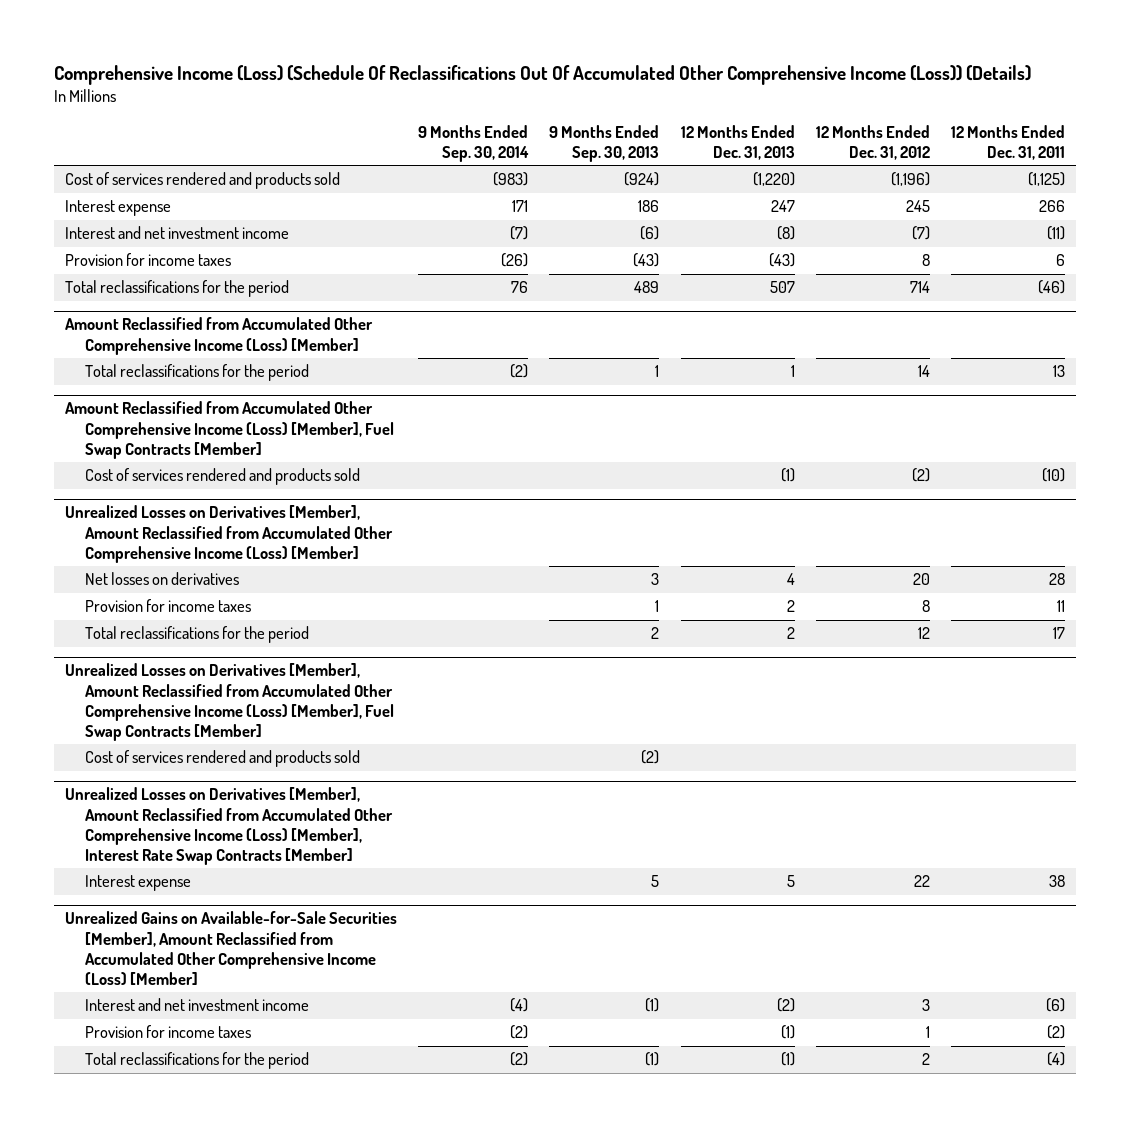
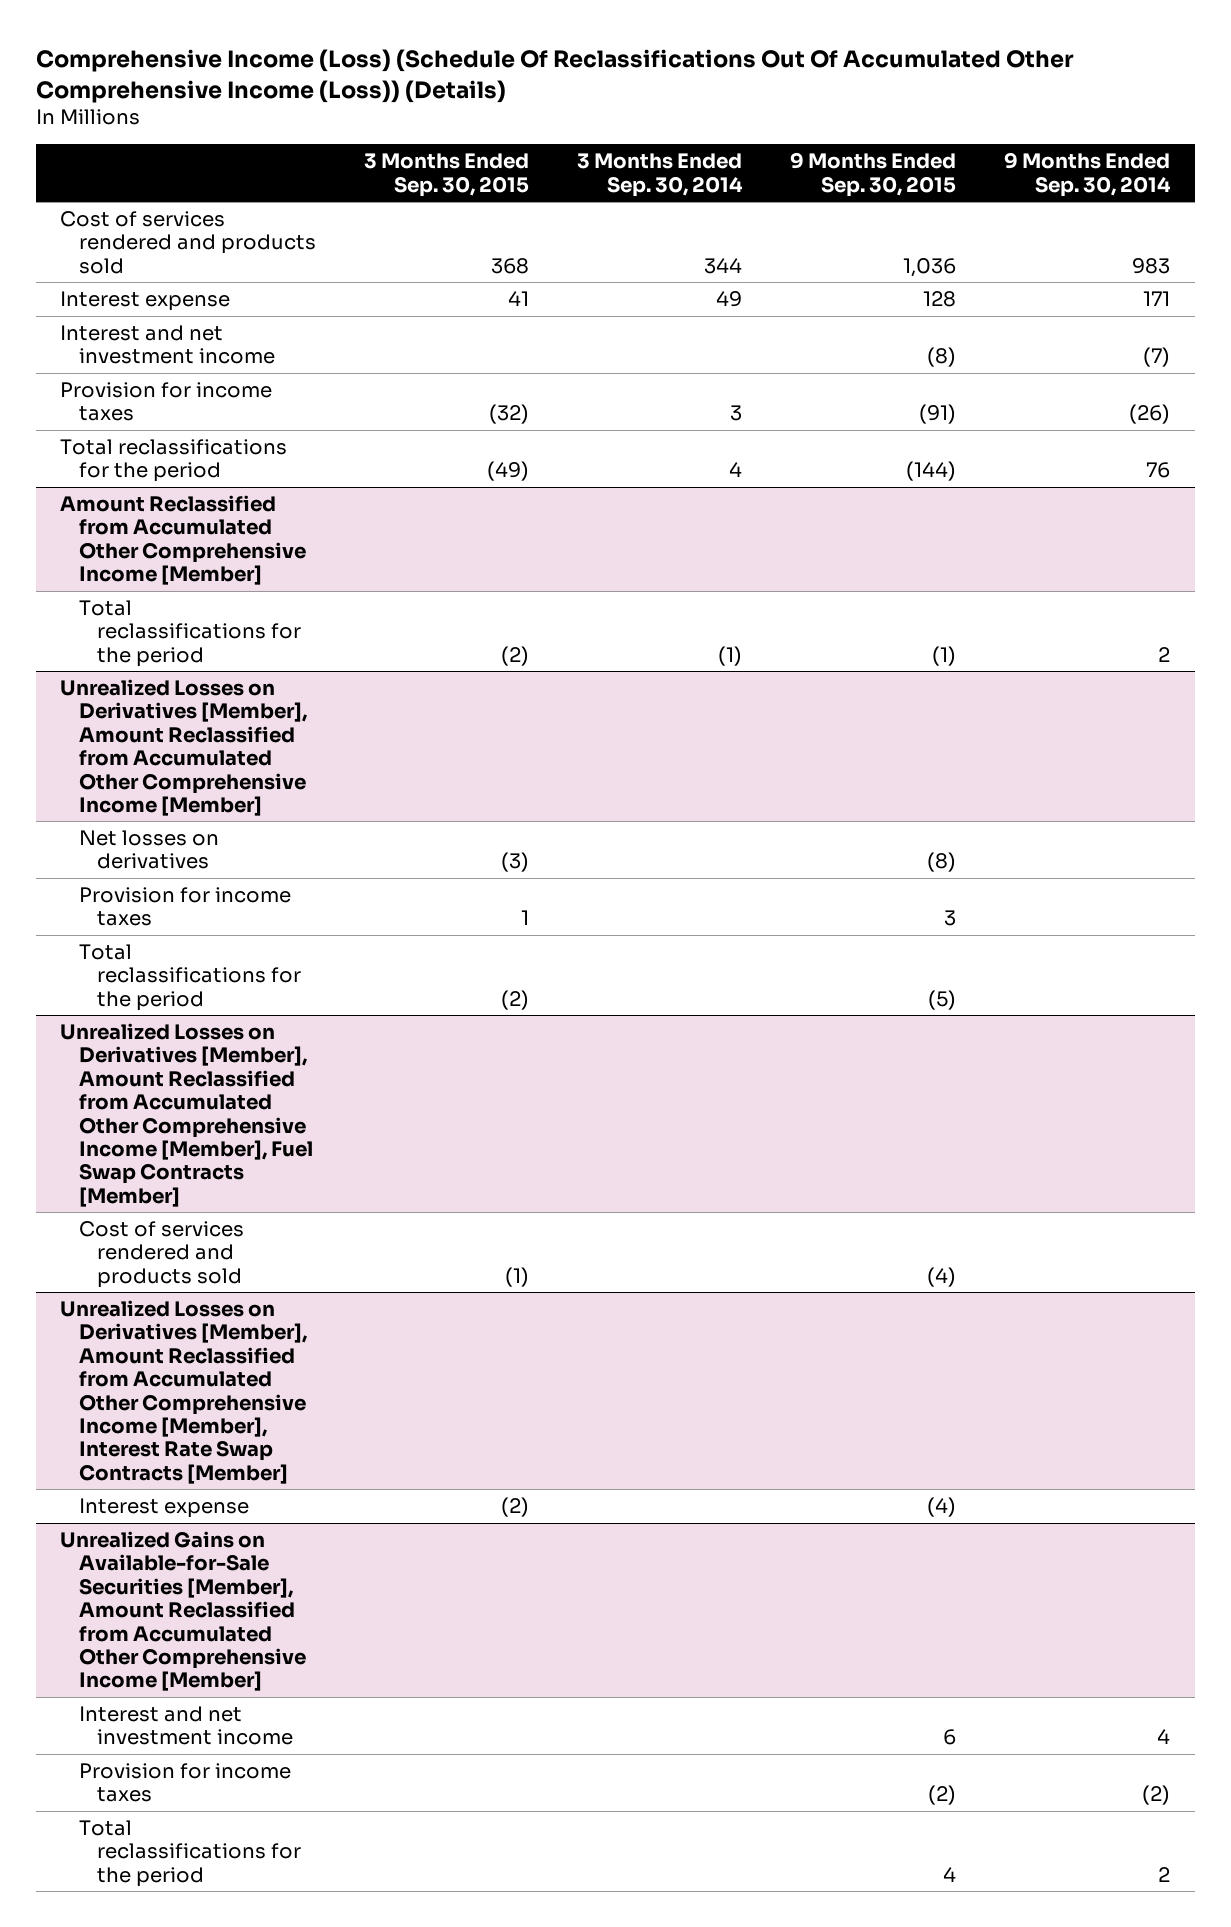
[549,124,660,162] 9 Months Ended Sep. 30, 2013 -> none
[680,124,795,160] 12 Months Ended Dec. 31, 2013 -> none
[815,124,930,160] 12 Months Ended Dec. 31, 2012 -> none
[951,124,1066,160] 12 Months Ended Dec. 31, 2011 -> none
none -> [363,153,529,197] 3 Months Ended Sep. 30, 2015
none -> [577,153,744,197] 3 Months Ended Sep. 30, 2014
none -> [790,152,957,197] 9 Months Ended Sep. 30, 2015
[493,172,529,187] (983) -> [1132,257,1171,274] 983
[64,401,394,459] Amount Reclassified from Accumulated Other Comprehensive Income (Loss) [Member], Fuel Swap Contracts [Member] -> none
[84,468,360,486] Cost of services rendered and products sold -> none
[64,317,373,355] Amount Reclassified from Accumulated Other Comprehensive Income (Loss) [Member] -> [60,495,306,586] Amount Reclassified from Accumulated Other Comprehensive Income [Member]
[510,364,529,379] (2) -> [1158,646,1171,662] 2
[64,505,393,563] Unrealized Losses on Derivatives [Member], Amount Reclassified from Accumulated Other Comprehensive Income (Loss) [Member] -> [60,679,307,816] Unrealized Losses on Derivatives [Member], Amount Reclassified from Accumulated Other Comprehensive Income [Member]
[64,663,394,742] Unrealized Losses on Derivatives [Member], Amount Reclassified from Accumulated Other Comprehensive Income (Loss) [Member], Fuel Swap Contracts [Member] -> [60,1023,313,1207] Unrealized Losses on Derivatives [Member], Amount Reclassified from Accumulated Other Comprehensive Income [Member], Fuel Swap Contracts [Member]
[64,787,393,866] Unrealized Losses on Derivatives [Member], Amount Reclassified from Accumulated Other Comprehensive Income (Loss) [Member], Interest Rate Swap Contracts [Member] -> [60,1300,307,1484] Unrealized Losses on Derivatives [Member], Amount Reclassified from Accumulated Other Comprehensive Income [Member], Interest Rate Swap Contracts [Member]
[64,911,397,986] Unrealized Gains on Available-for-Sale Securities [Member], Amount Reclassified from Accumulated Other Comprehensive Income (Loss) [Member] -> [60,1531,306,1692] Unrealized Gains on Available-for-Sale Securities [Member], Amount Reclassified from Accumulated Other Comprehensive Income [Member]
[510,998,529,1013] (4) -> [1157,1729,1171,1745] 4
[510,1052,529,1067] (2) -> [1158,1866,1171,1882] 2

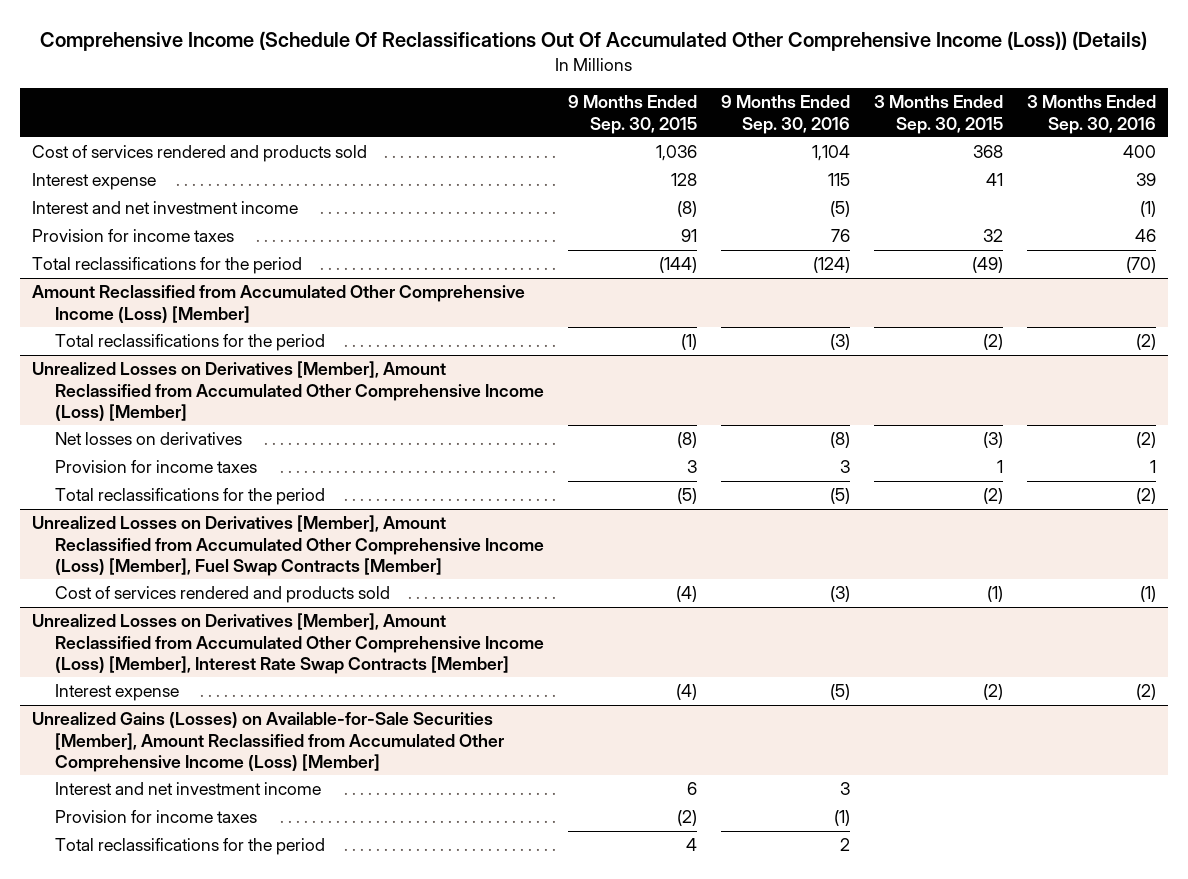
[36,49,1075,103] Comprehensive Income (Loss) (Schedule Of Reclassifications Out Of Accumulated Other Comprehensive Income (Loss)) (Details) -> [40,31,1148,52] Comprehensive Income (Schedule Of Reclassifications Out Of Accumulated Other Comprehensive Income (Loss)) (Details)
[577,153,744,197] 3 Months Ended Sep. 30, 2014 -> none
[1004,152,1172,197] 9 Months Ended Sep. 30, 2014 -> none
none -> [720,95,850,134] 9 Months Ended Sep. 30, 2016
none -> [1027,95,1157,134] 3 Months Ended Sep. 30, 2016
[488,404,529,425] (32) -> [983,229,1004,243] 32
[919,404,957,425] (91) -> [680,229,697,243] 91
[60,495,306,586] Amount Reclassified from Accumulated Other Comprehensive Income [Member] -> [32,285,526,323] Amount Reclassified from Accumulated Other Comprehensive Income (Loss) [Member]
[60,679,307,816] Unrealized Losses on Derivatives [Member], Amount Reclassified from Accumulated Other Comprehensive Income [Member] -> [32,361,544,421] Unrealized Losses on Derivatives [Member], Amount Reclassified from Accumulated Other Comprehensive Income (Loss) [Member]
[60,1023,313,1207] Unrealized Losses on Derivatives [Member], Amount Reclassified from Accumulated Other Comprehensive Income [Member], Fuel Swap Contracts [Member] -> [32,515,544,576] Unrealized Losses on Derivatives [Member], Amount Reclassified from Accumulated Other Comprehensive Income (Loss) [Member], Fuel Swap Contracts [Member]
[60,1300,307,1484] Unrealized Losses on Derivatives [Member], Amount Reclassified from Accumulated Other Comprehensive Income [Member], Interest Rate Swap Contracts [Member] -> [32,613,544,674] Unrealized Losses on Derivatives [Member], Amount Reclassified from Accumulated Other Comprehensive Income (Loss) [Member], Interest Rate Swap Contracts [Member]
[60,1531,306,1692] Unrealized Gains on Available-for-Sale Securities [Member], Amount Reclassified from Accumulated Other Comprehensive Income [Member] -> [32,712,504,772] Unrealized Gains (Losses) on Available-for-Sale Securities [Member], Amount Reclassified from Accumulated Other Comprehensive Income (Loss) [Member]

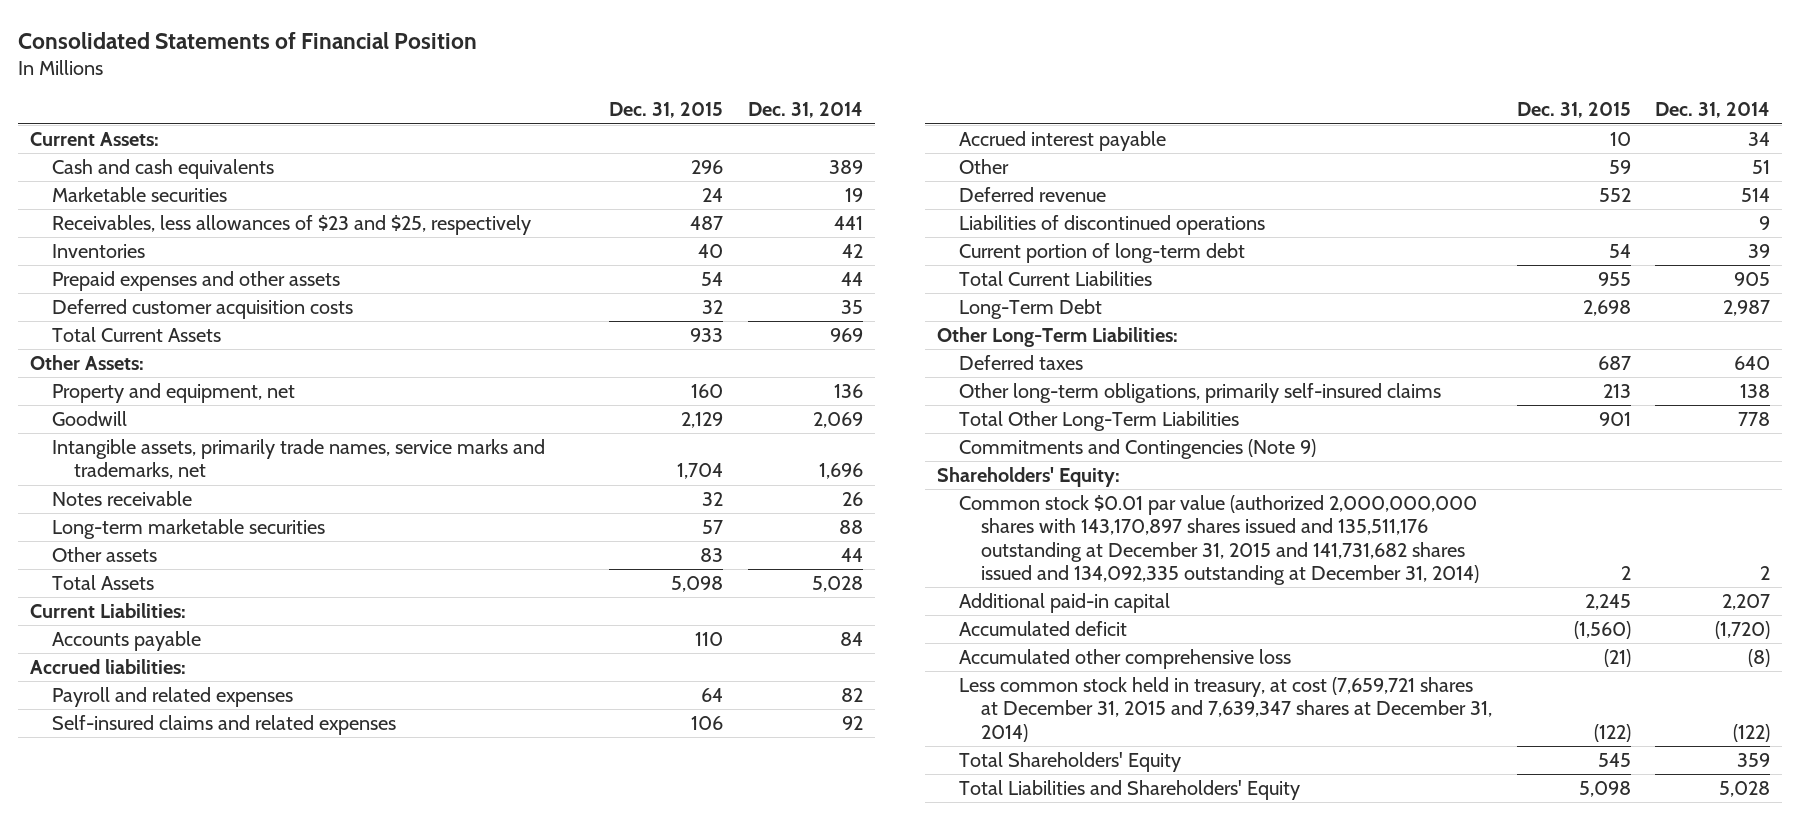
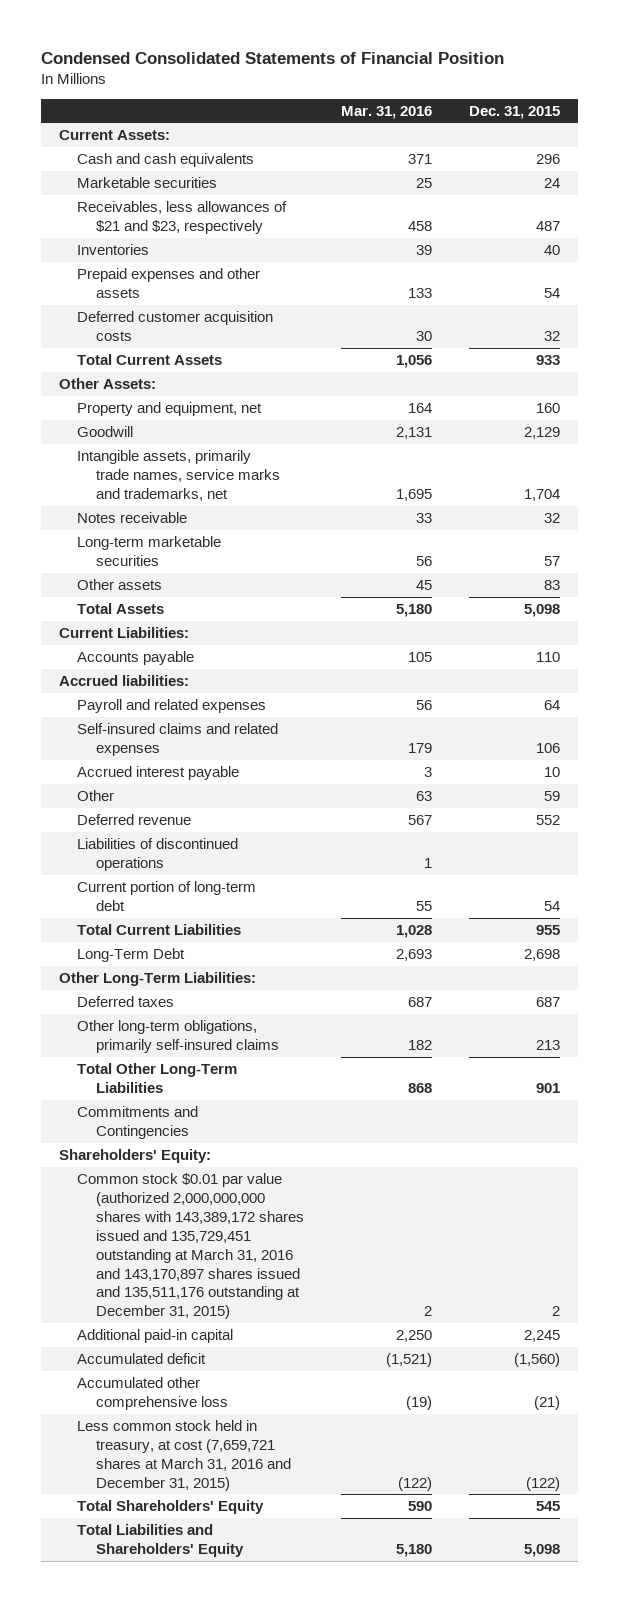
[17,31,477,49] Consolidated Statements of Financial Position -> [40,51,504,64] Condensed Consolidated Statements of Financial Position
[747,102,863,119] Dec. 31, 2014 -> none
none -> [340,105,432,119] Mar. 31, 2016
[51,215,531,236] Receivables, less allowances of $23 and $25, respectively -> [77,201,288,234] Receivables, less allowances of $21 and $23, respectively
[959,439,1317,460] Commitments and Contingencies (Note 9) -> [77,1106,199,1139] Commitments and Contingencies
[959,495,1480,586] Common stock $0.01 par value (authorized 2,000,000,000 shares with 143,170,897 shares issued and 135,511,176 outstanding at December 31, 2015 and 141,731,682 shares issued and 134,092,335 outstanding at December 31, 2014) -> [77,1173,304,1320] Common stock $0.01 par value (authorized 2,000,000,000 shares with 143,389,172 shares issued and 135,729,451 outstanding at March 31, 2016 and 143,170,897 shares issued and 135,511,176 outstanding at December 31, 2015)
[959,677,1493,742] Less common stock held in treasury, at cost (7,659,721 shares at December 31, 2015 and 7,639,347 shares at December 31, 2014) -> [77,1420,291,1491] Less common stock held in treasury, at cost (7,659,721 shares at March 31, 2016 and December 31, 2015)

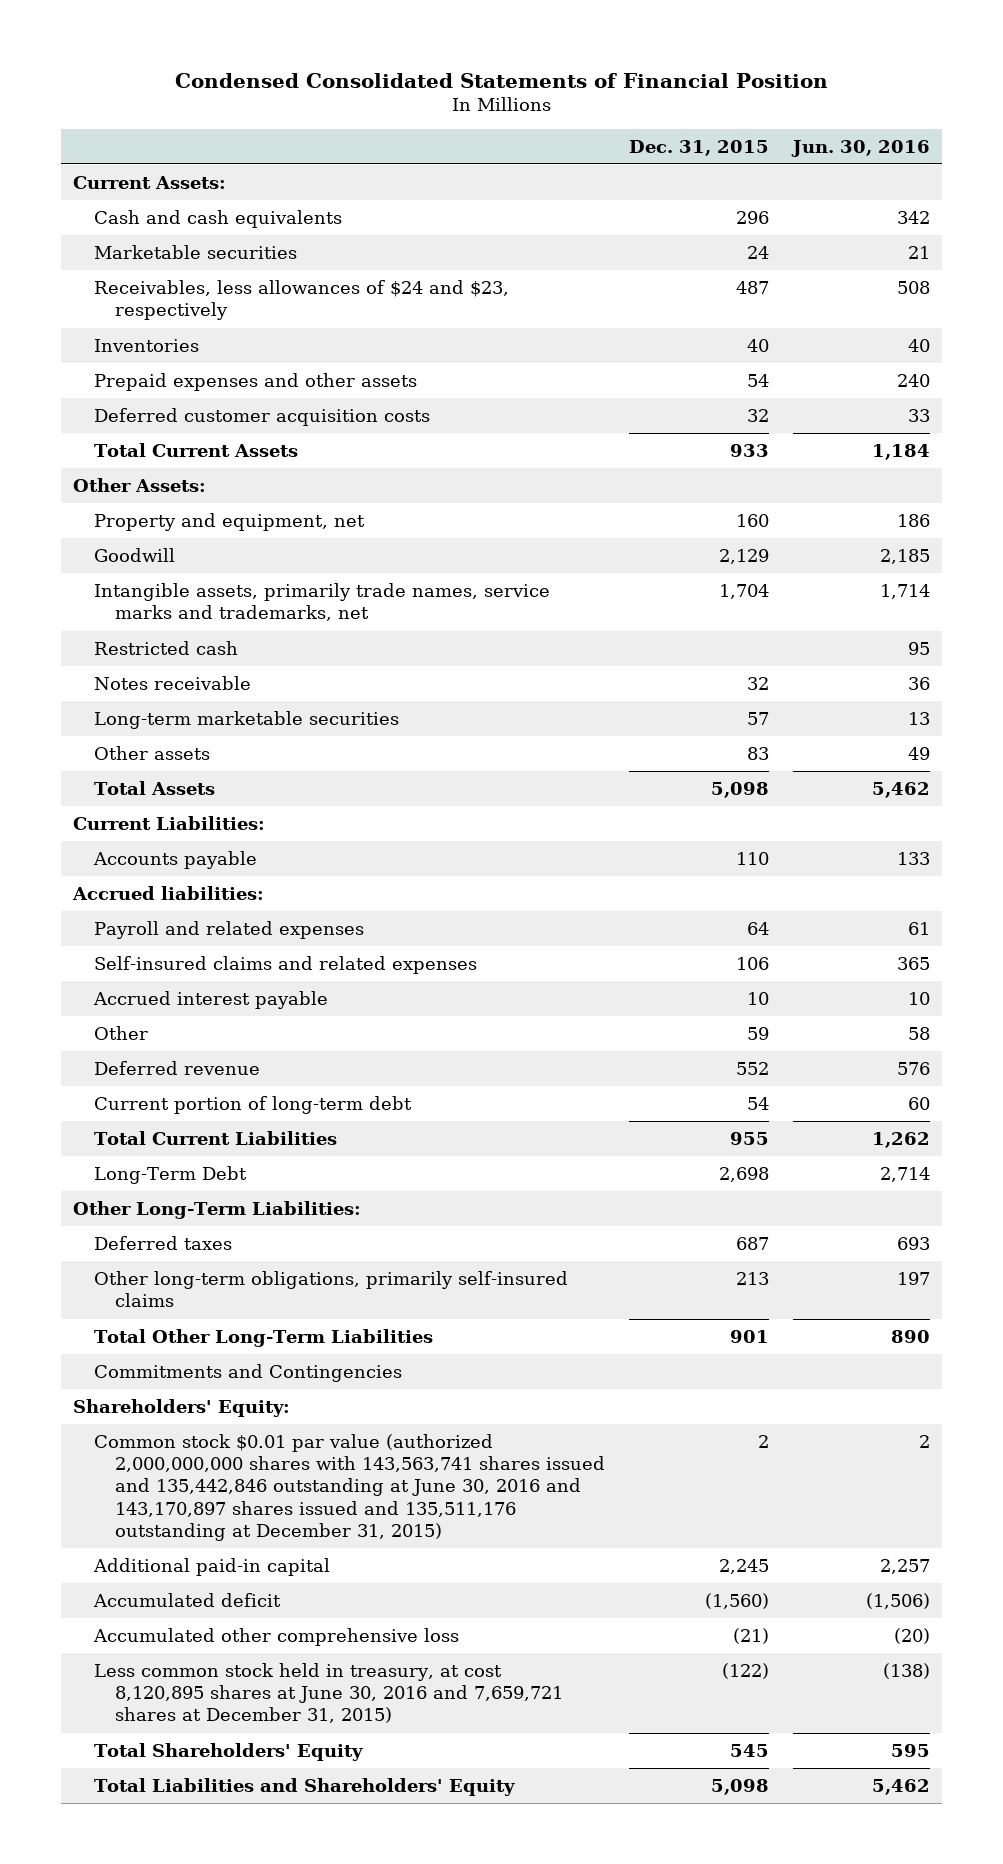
[340,105,432,119] Mar. 31, 2016 -> none
none -> [791,139,931,157] Jun. 30, 2016
[77,201,288,234] Receivables, less allowances of $21 and $23, respectively -> [93,280,509,321] Receivables, less allowances of $24 and $23, respectively
none -> [93,641,238,656] Restricted cash
[77,838,239,871] Liabilities of discontinued operations -> none
[77,1173,304,1320] Common stock $0.01 par value (authorized 2,000,000,000 shares with 143,389,172 shares issued and 135,729,451 outstanding at March 31, 2016 and 143,170,897 shares issued and 135,511,176 outstanding at December 31, 2015) -> [93,1434,606,1541] Common stock $0.01 par value (authorized 2,000,000,000 shares with 143,563,741 shares issued and 135,442,846 outstanding at June 30, 2016 and 143,170,897 shares issued and 135,511,176 outstanding at December 31, 2015)
[77,1420,291,1491] Less common stock held in treasury, at cost (7,659,721 shares at March 31, 2016 and December 31, 2015) -> [93,1663,564,1724] Less common stock held in treasury, at cost 8,120,895 shares at June 30, 2016 and 7,659,721 shares at December 31, 2015)

